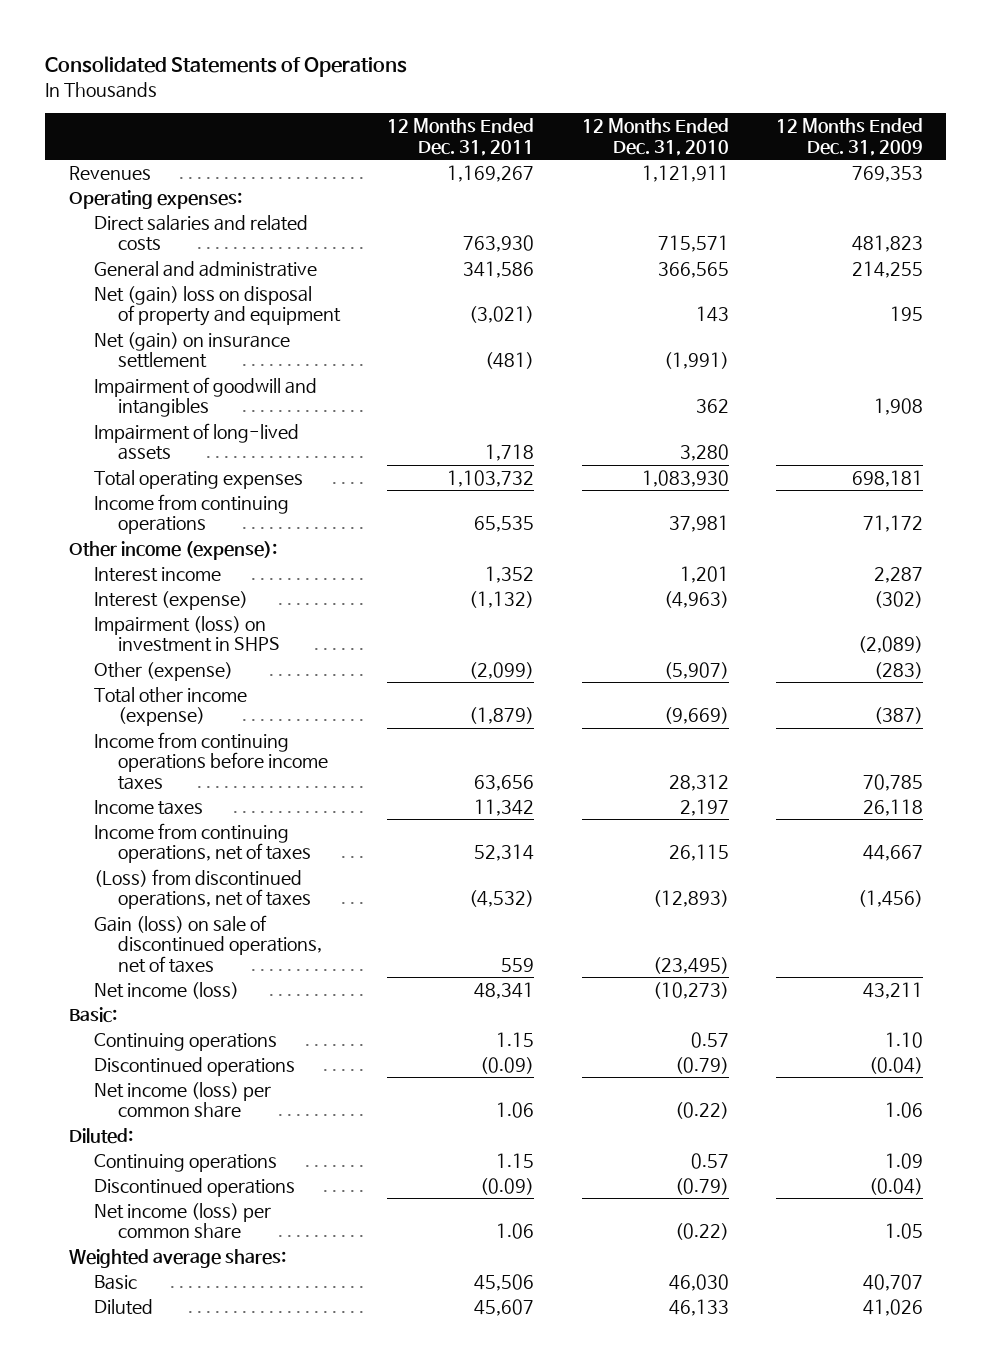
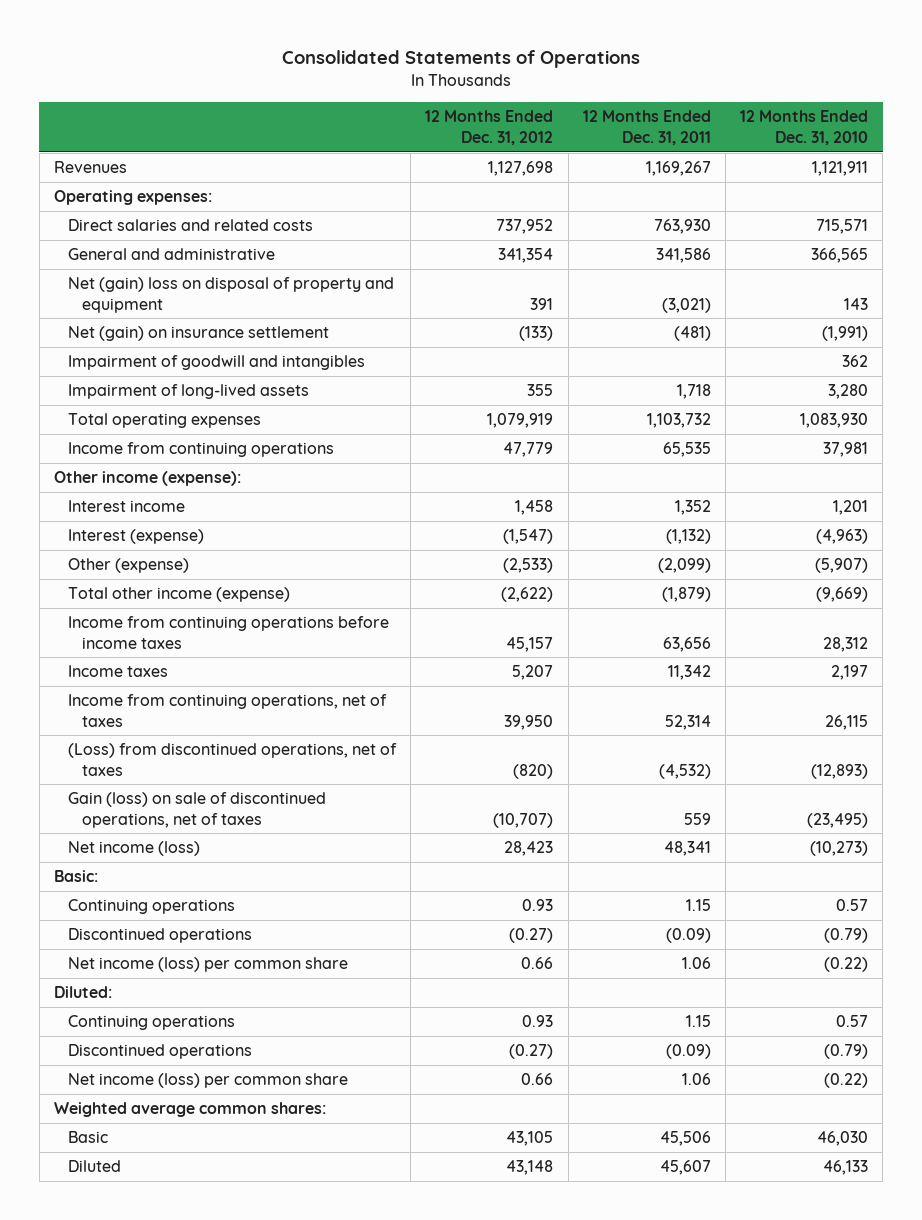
[775,118,923,156] 12 Months Ended Dec. 31, 2009 -> none
none -> [425,110,554,145] 12 Months Ended Dec. 31, 2012
[93,615,281,653] Impairment (loss) on investment in SHPS -> none
[68,1248,286,1268] Weighted average shares: -> [53,1102,326,1118] Weighted average common shares:

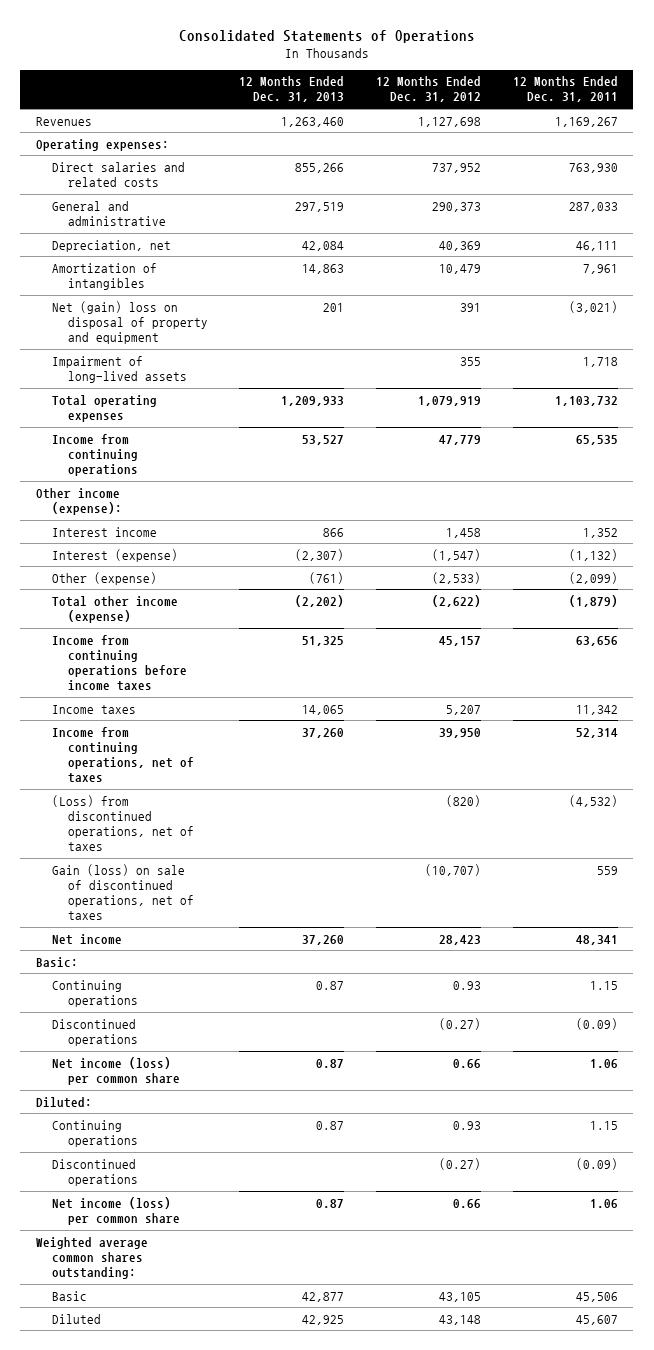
[740,110,869,145] 12 Months Ended Dec. 31, 2010 -> none
none -> [239,76,345,103] 12 Months Ended Dec. 31, 2013
[498,248,554,264] 341,354 -> [431,201,481,212] 290,373
[655,248,711,264] 341,586 -> [568,201,618,212] 287,033
none -> [51,239,171,252] Depreciation, net
none -> [51,262,157,290] Amortization of intangibles
[67,326,329,342] Net (gain) on insurance settlement -> none
[67,355,365,371] Impairment of goodwill and intangibles -> none
[67,841,200,857] Net income (loss) -> [51,933,122,945] Net income
[53,1102,326,1118] Weighted average common shares: -> [36,1236,149,1280] Weighted average common shares outstanding:

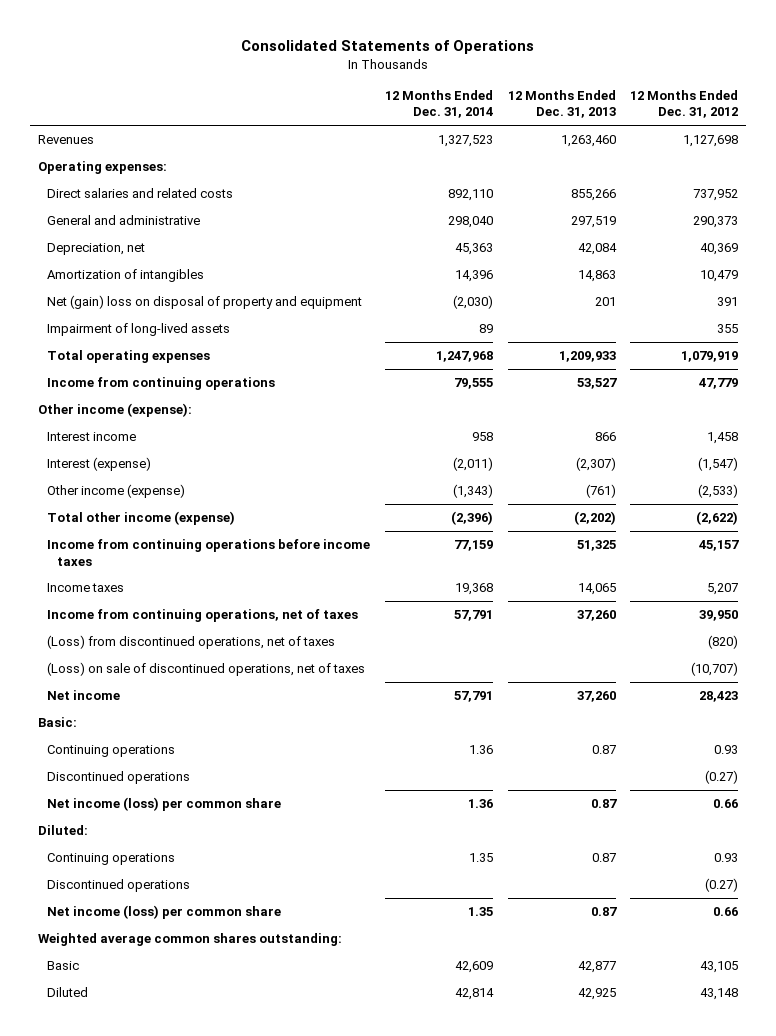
[512,76,618,103] 12 Months Ended Dec. 31, 2011 -> none
none -> [384,89,493,119] 12 Months Ended Dec. 31, 2014
[51,571,157,585] Other (expense) -> [47,483,186,498] Other income (expense)
[51,863,194,921] Gain (loss) on sale of discontinued operations, net of taxes -> [47,661,366,676] (Loss) on sale of discontinued operations, net of taxes

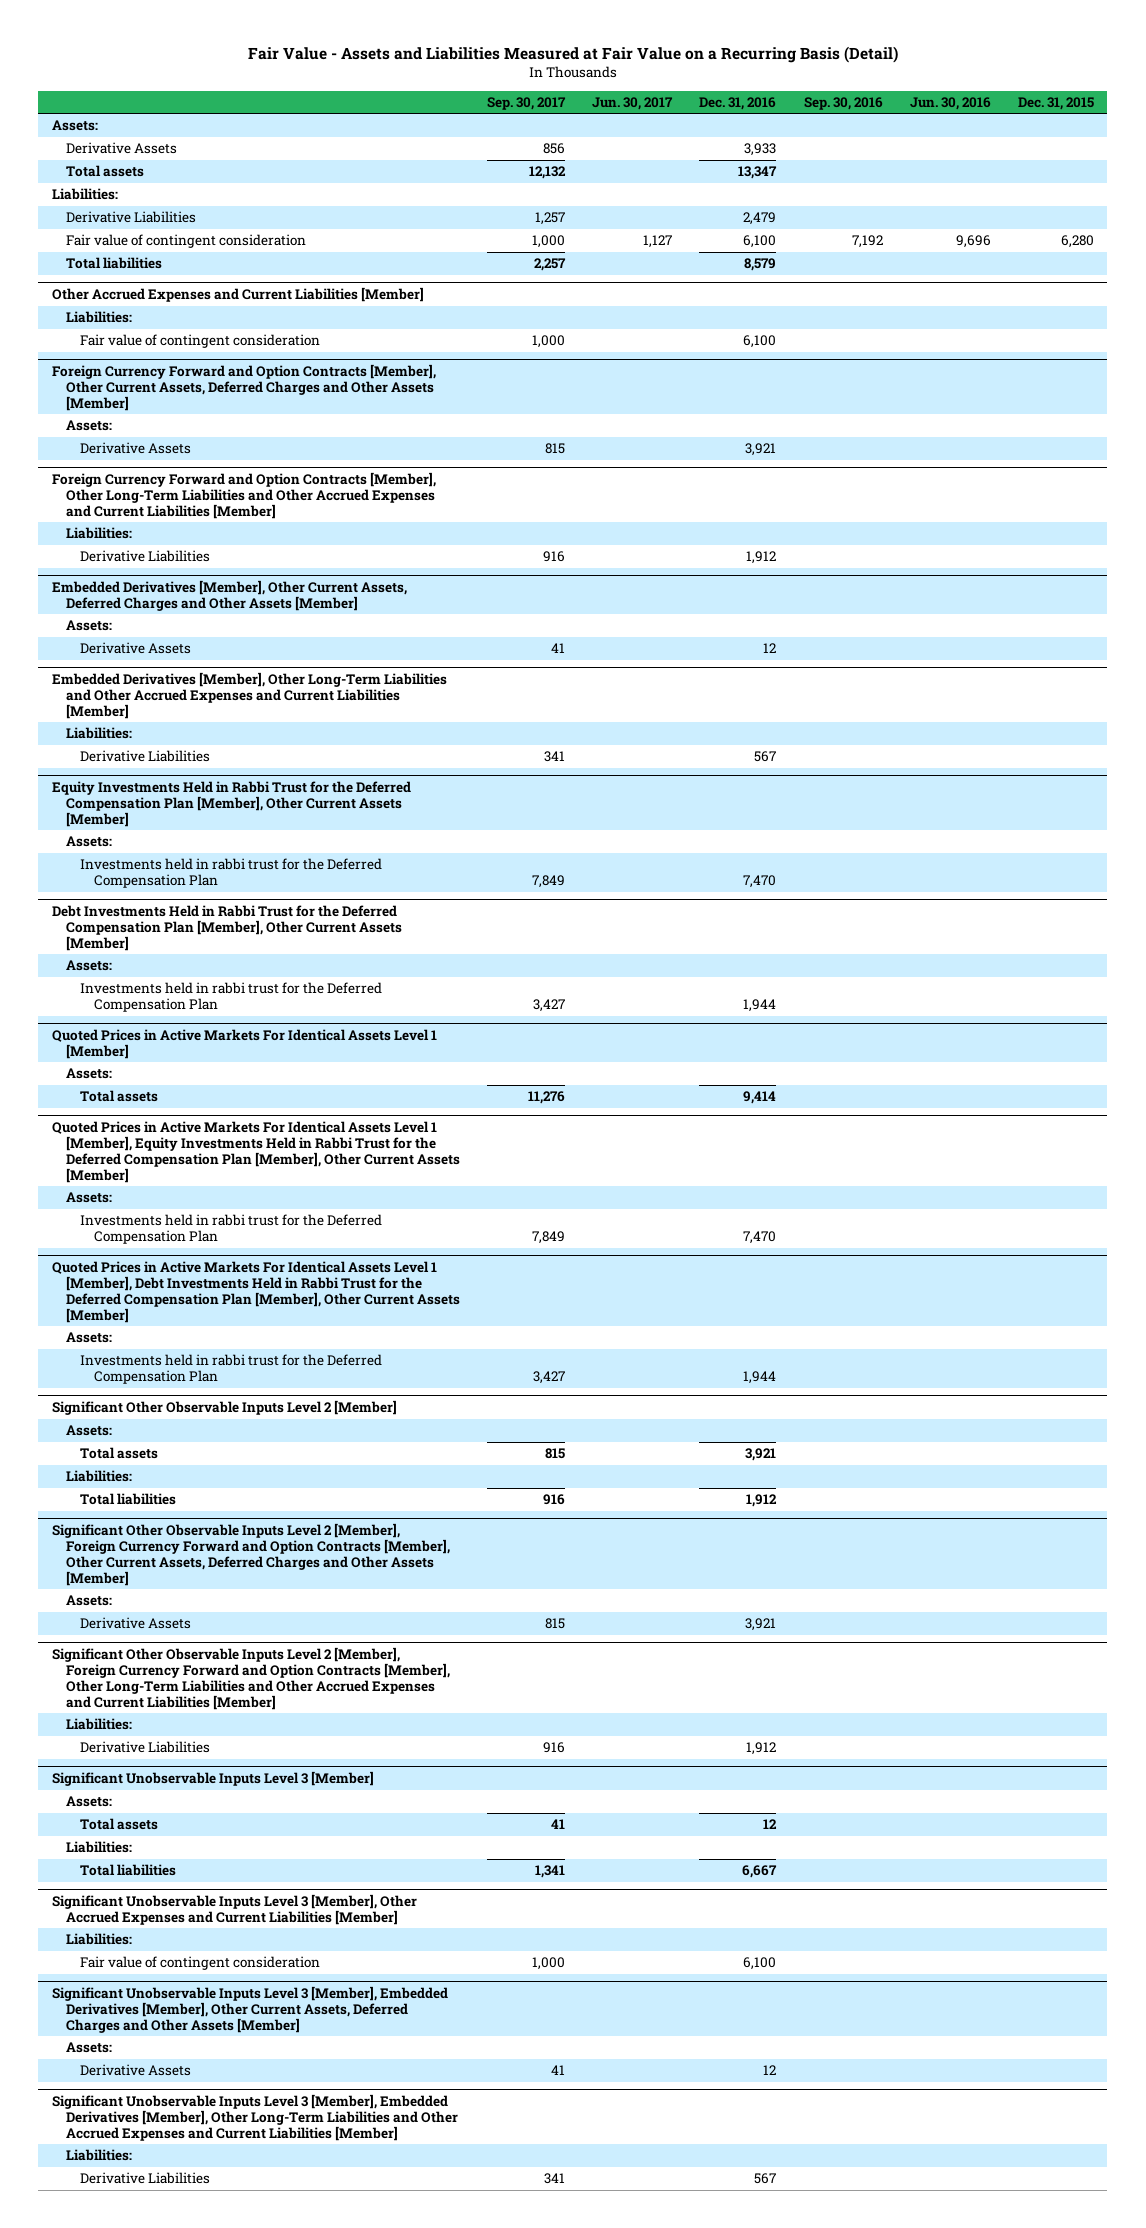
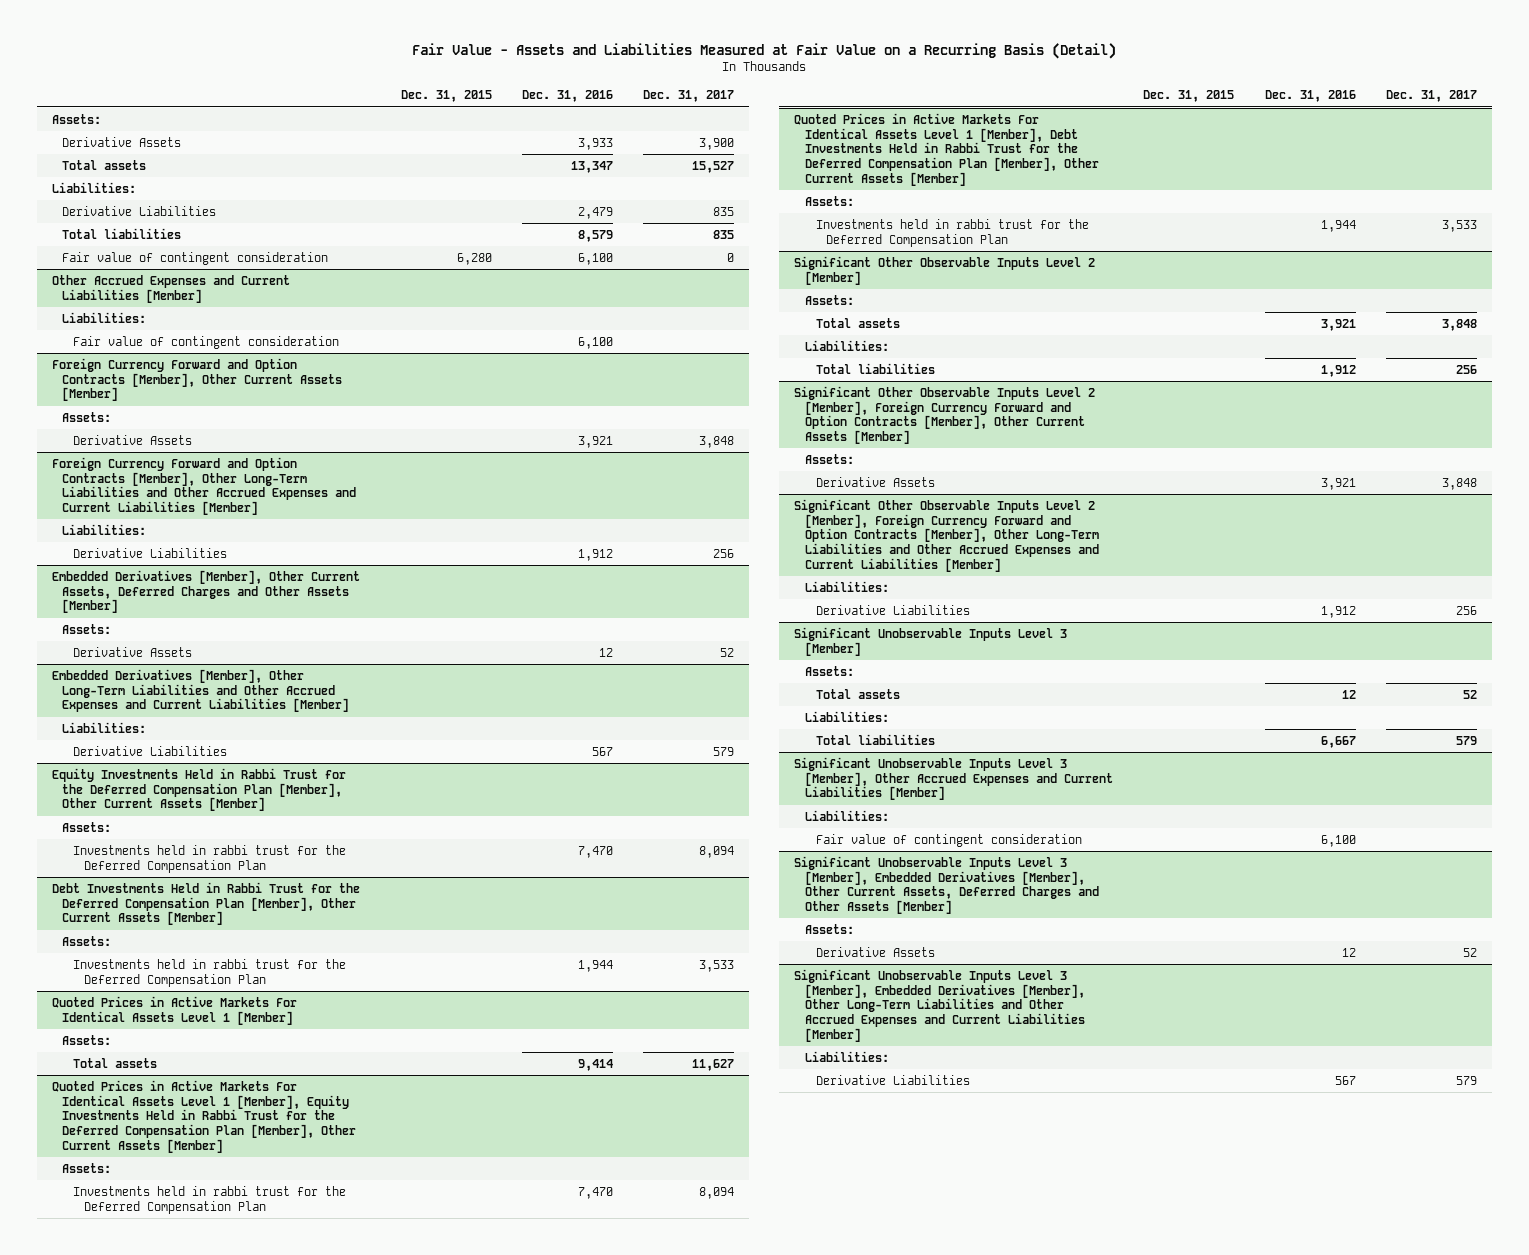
[487,96,567,110] Sep. 30, 2017 -> none
[592,96,674,110] Jun. 30, 2017 -> none
[803,96,883,110] Sep. 30, 2016 -> none
[909,96,991,110] Jun. 30, 2016 -> none
none -> [643,90,735,103] Dec. 31, 2017
[66,234,307,249] Fair value of contingent consideration -> [62,251,329,265] Fair value of contingent consideration
[51,364,436,411] Foreign Currency Forward and Option Contracts [Member], Other Current Assets, Deferred Charges and Other Assets [Member] -> [51,357,343,402] Foreign Currency Forward and Option Contracts [Member], Other Current Assets [Member]
[51,1523,451,1586] Significant Other Observable Inputs Level 2 [Member], Foreign Currency Forward and Option Contracts [Member], Other Current Assets, Deferred Charges and Other Assets [Member] -> [794,385,1096,445] Significant Other Observable Inputs Level 2 [Member], Foreign Currency Forward and Option Contracts [Member], Other Current Assets [Member]

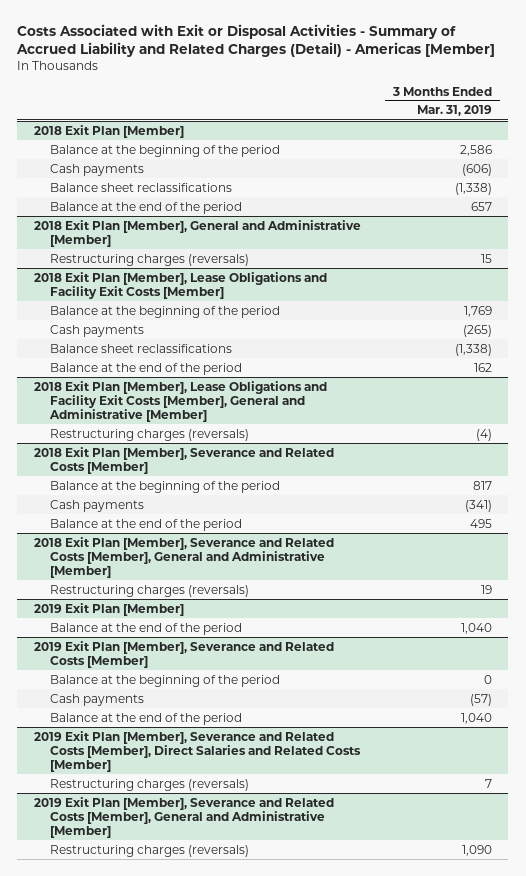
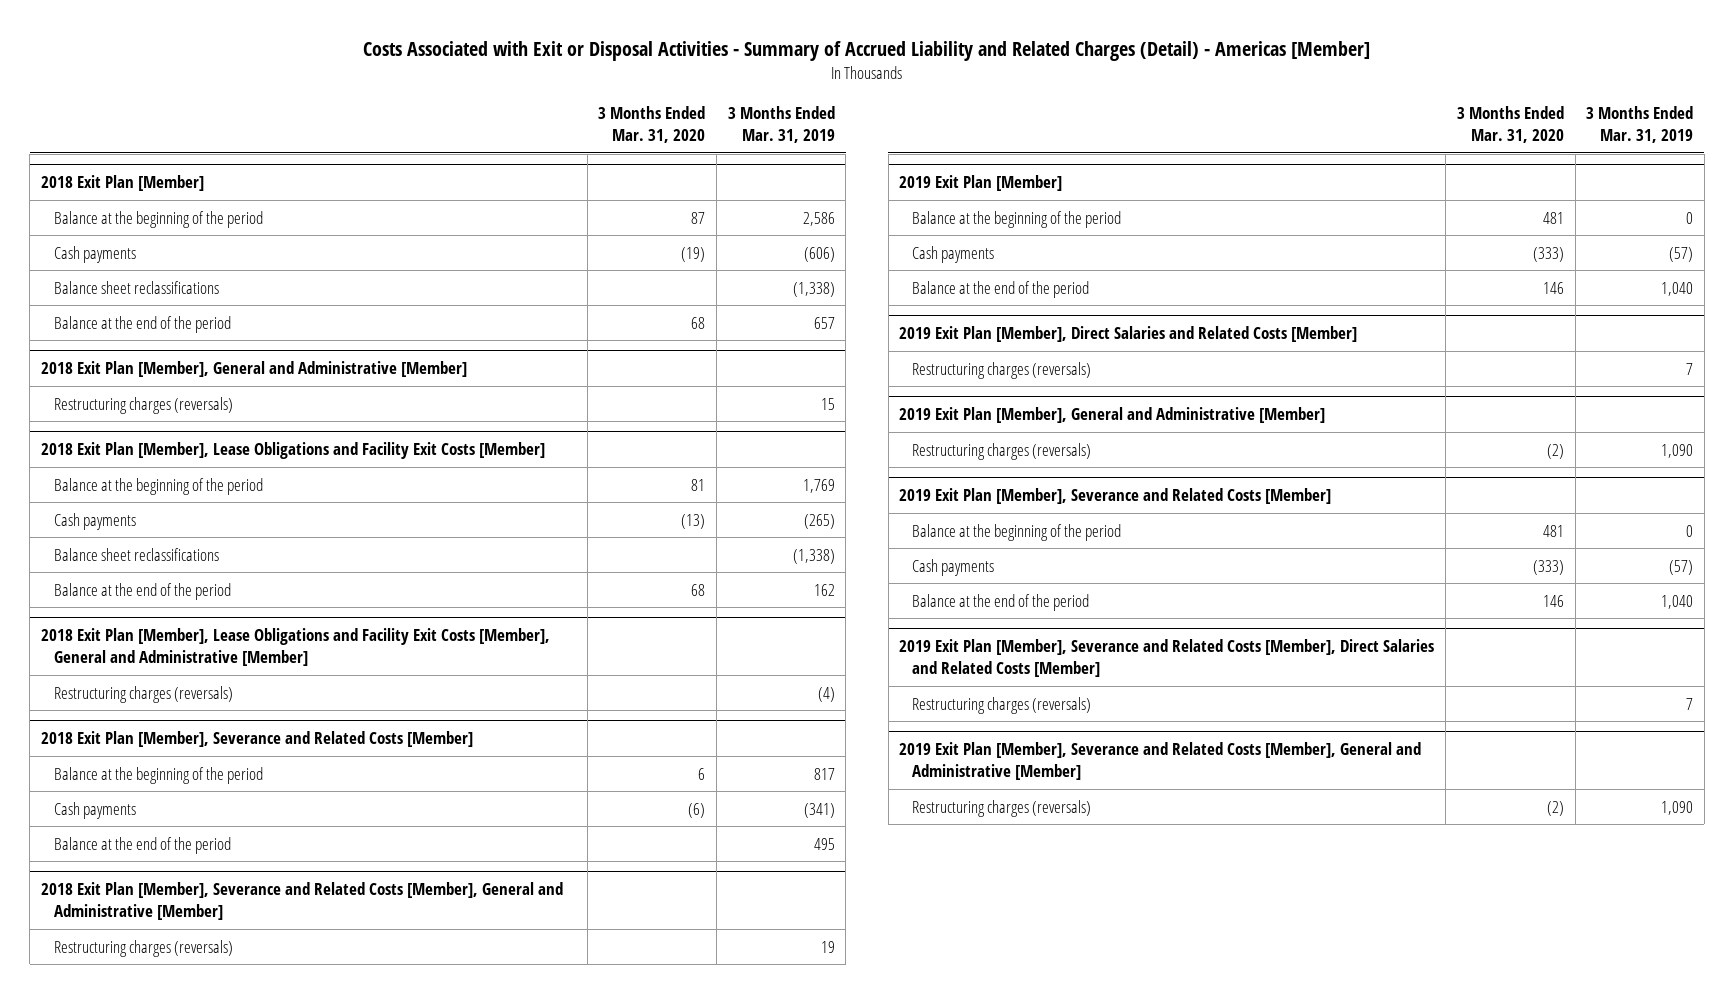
none -> [598,106,706,144] 3 Months Ended Mar. 31, 2020
none -> [912,210,1122,228] Balance at the beginning of the period
none -> [912,245,995,263] Cash payments
none -> [899,326,1358,343] 2019 Exit Plan [Member], Direct Salaries and Related Costs [Member]
none -> [912,361,1092,379] Restructuring charges (reversals)
none -> [899,407,1326,424] 2019 Exit Plan [Member], General and Administrative [Member]
none -> [912,442,1092,460] Restructuring charges (reversals)

